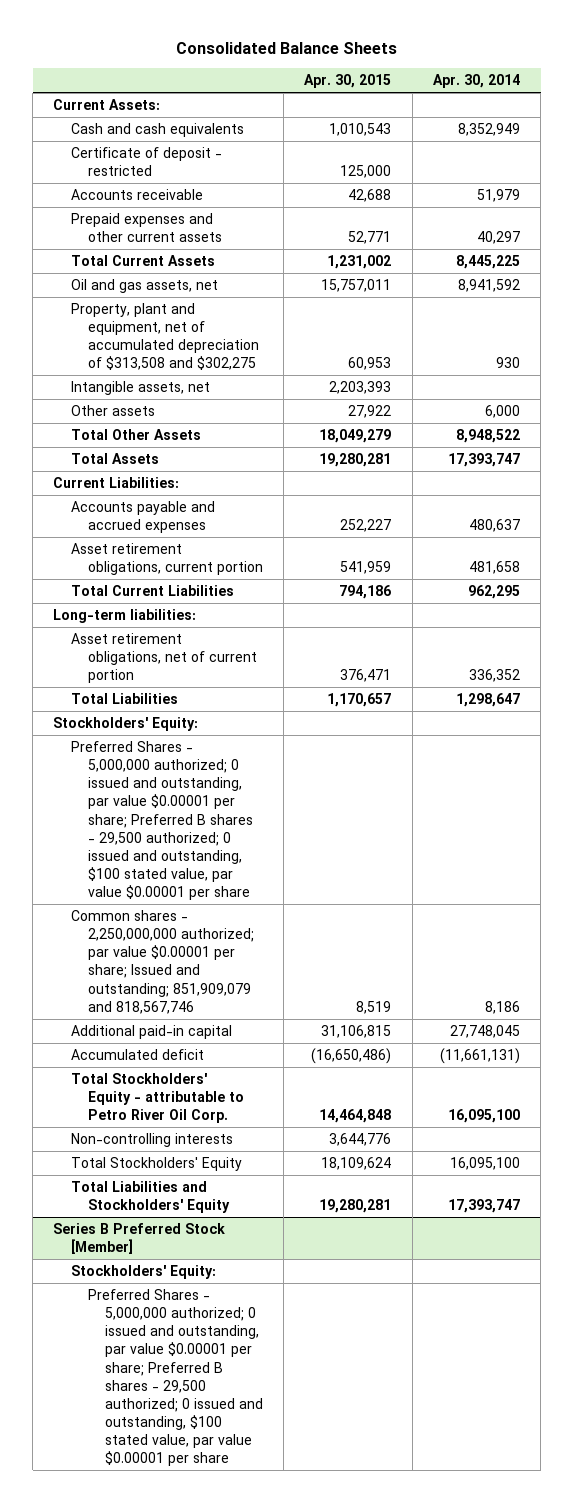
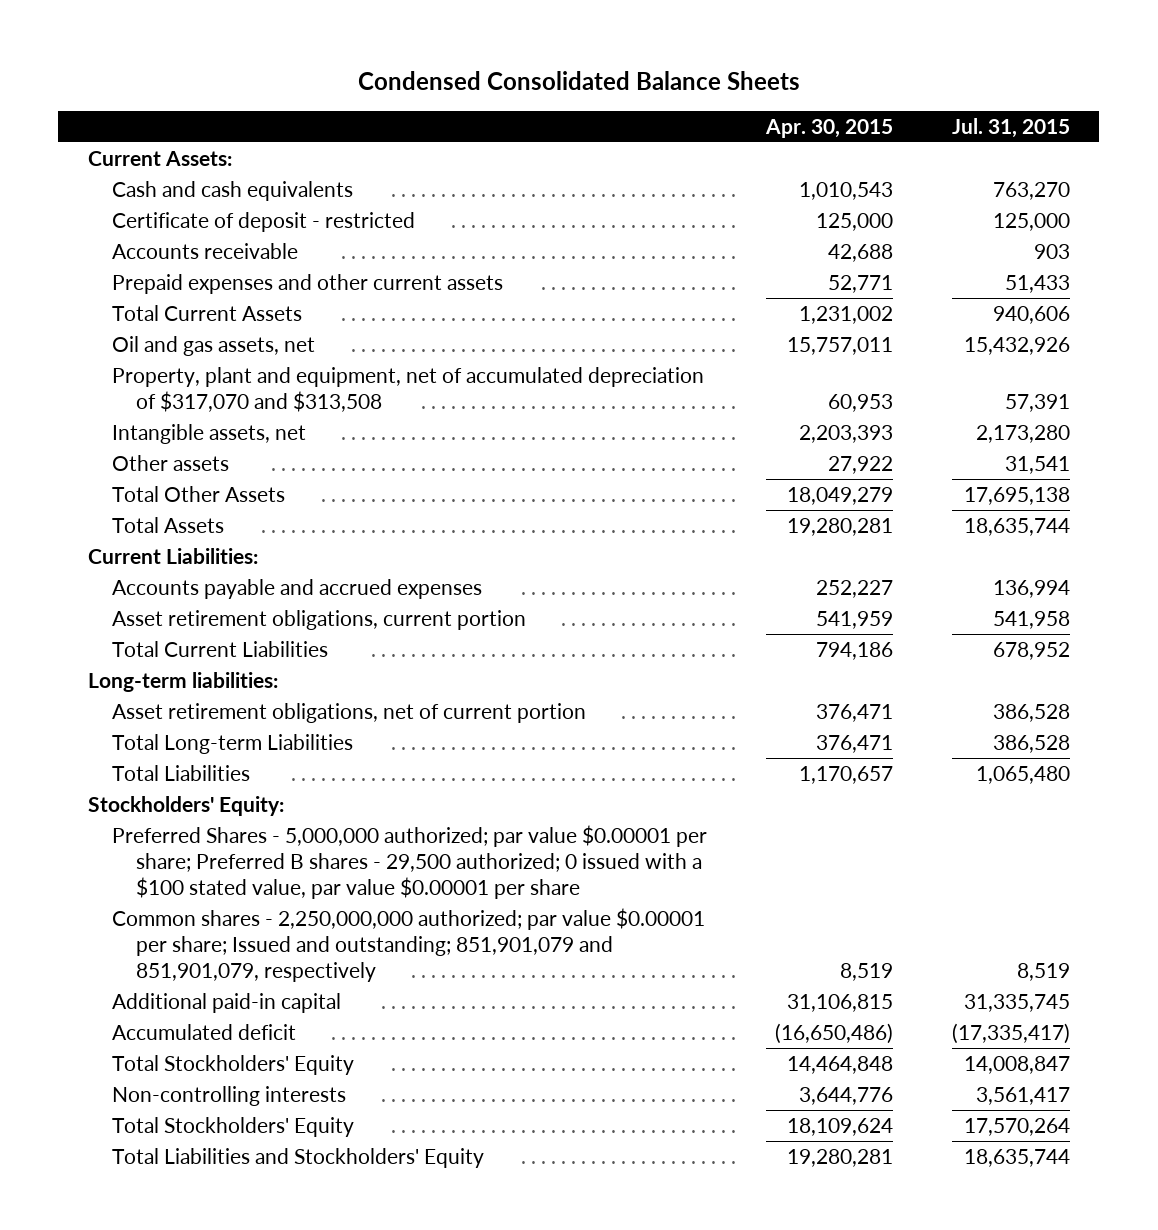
[175,42,397,55] Consolidated Balance Sheets -> [357,71,800,91] Condensed Consolidated Balance Sheets
[432,74,520,89] Apr. 30, 2014 -> none
none -> [951,117,1070,138] Jul. 31, 2015
[70,302,259,371] Property, plant and equipment, net of accumulated depreciation of $313,508 and $302,275 -> [112,366,705,413] Property, plant and equipment, net of accumulated depreciation of $317,070 and $313,508
none -> [112,733,354,754] Total Long-term Liabilities
[70,740,253,901] Preferred Shares - 5,000,000 authorized; 0 issued and outstanding, par value $0.00001 per share; Preferred B shares - 29,500 authorized; 0 issued and outstanding, $100 stated value, par value $0.00001 per share -> [112,824,708,900] Preferred Shares - 5,000,000 authorized; par value $0.00001 per share; Preferred B shares - 29,500 authorized; 0 issued with a $100 stated value, par value $0.00001 per share
[70,909,254,1014] Common shares - 2,250,000,000 authorized; par value $0.00001 per share; Issued and outstanding; 851,909,079 and 818,567,746 -> [112,907,706,983] Common shares - 2,250,000,000 authorized; par value $0.00001 per share; Issued and outstanding; 851,901,079 and 851,901,079, respectively
[70,1072,244,1124] Total Stockholders' Equity - attributable to Petro River Oil Corp. -> [112,1054,355,1075] Total Stockholders' Equity
[53,1222,226,1255] Series B Preferred Stock [Member] -> none
[70,1264,216,1279] Stockholders' Equity: -> none
[87,1288,264,1467] Preferred Shares - 5,000,000 authorized; 0 issued and outstanding, par value $0.00001 per share; Preferred B shares - 29,500 authorized; 0 issued and outstanding, $100 stated value, par value $0.00001 per share -> none

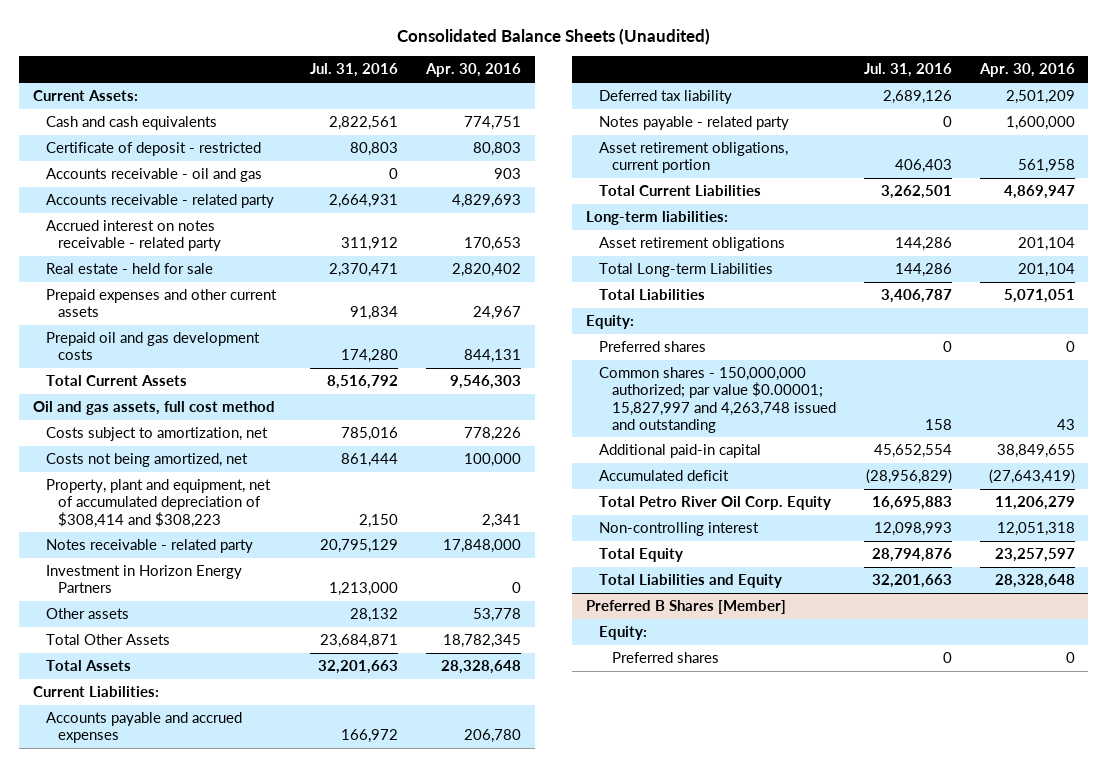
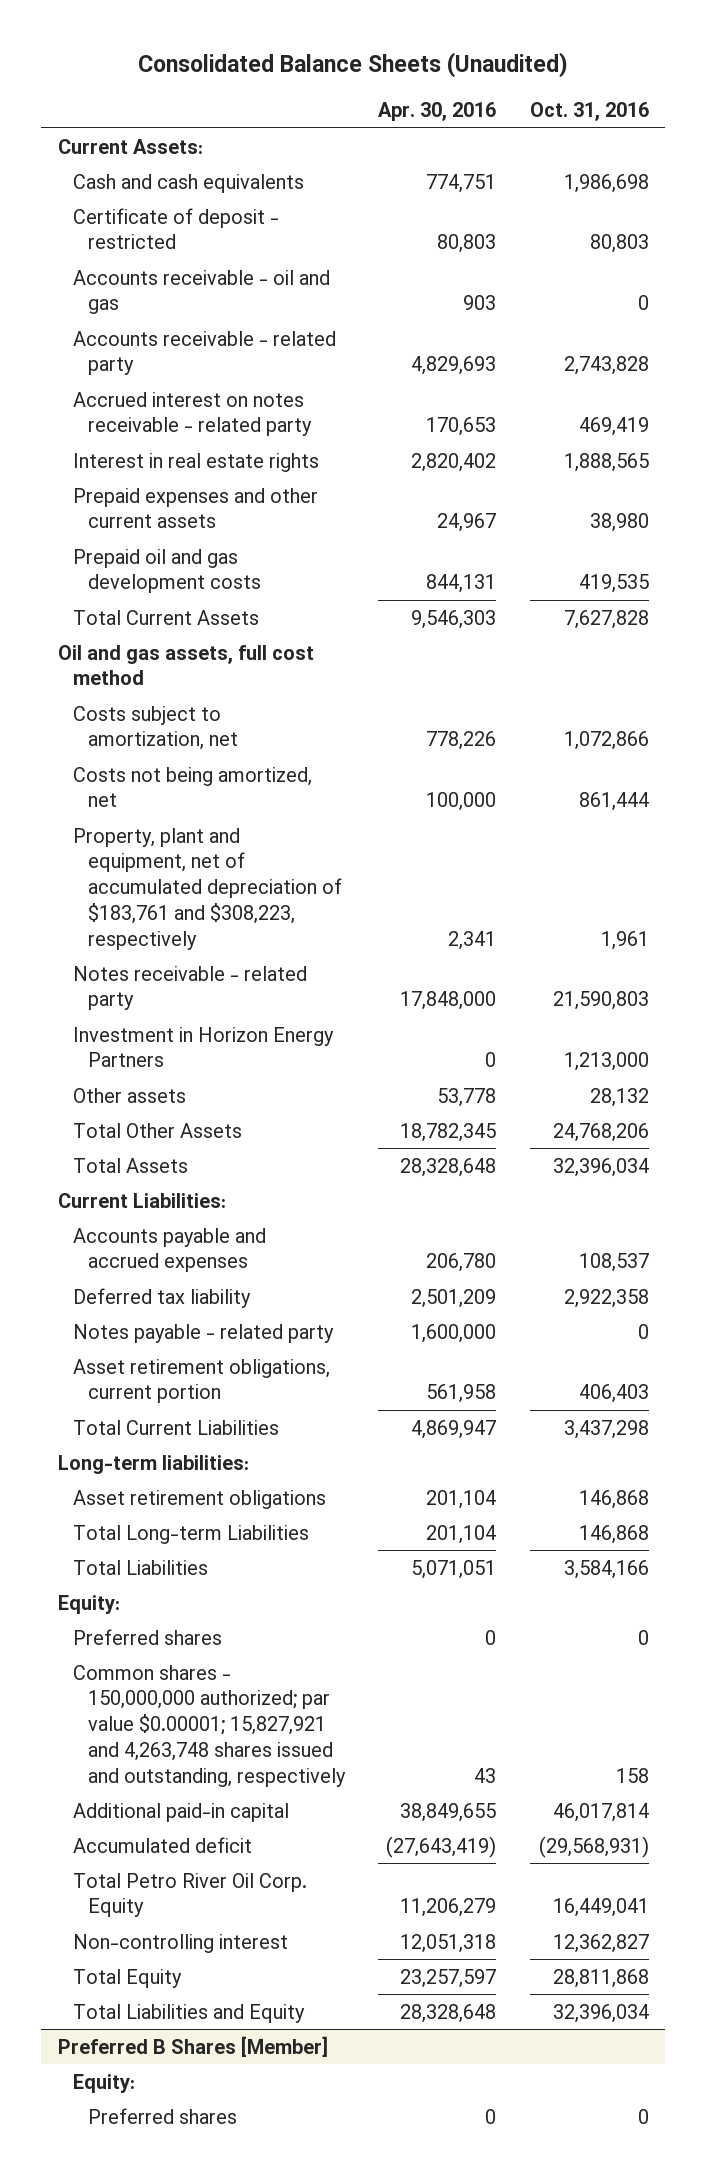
[310,63,399,78] Jul. 31, 2016 -> none
none -> [529,102,649,122] Oct. 31, 2016
[45,263,213,275] Real estate - held for sale -> [72,452,319,472] Interest in real estate rights
[45,479,271,528] Property, plant and equipment, net of accumulated depreciation of $308,414 and $308,223 -> [72,827,342,950] Property, plant and equipment, net of accumulated depreciation of $183,761 and $308,223, respectively
[598,367,836,433] Common shares - 150,000,000 authorized; par value $0.00001; 15,827,997 and 4,263,748 issued and outstanding -> [72,1664,346,1787] Common shares - 150,000,000 authorized; par value $0.00001; 15,827,921 and 4,263,748 shares issued and outstanding, respectively

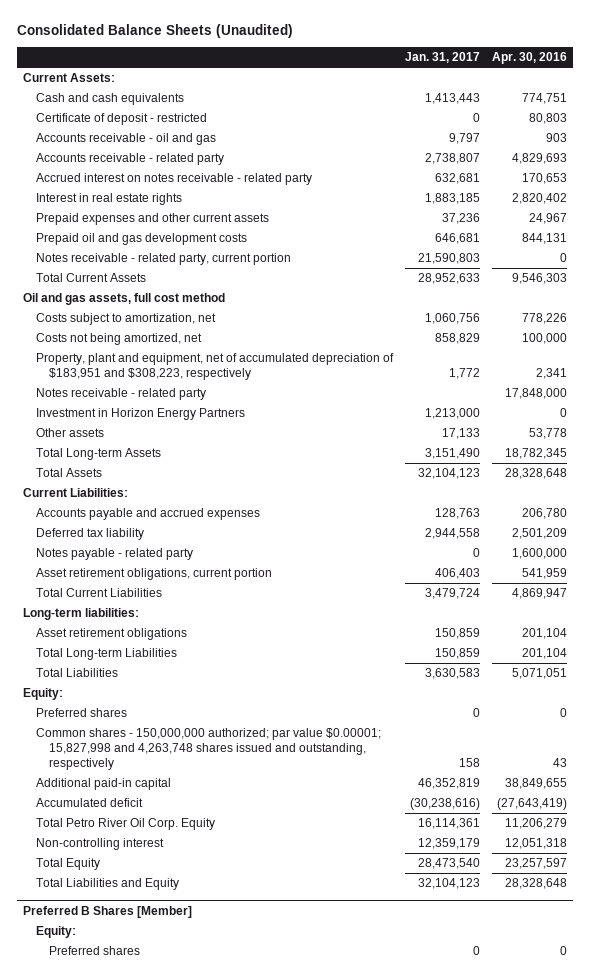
[529,102,649,122] Oct. 31, 2016 -> none
none -> [405,52,481,64] Jan. 31, 2017
none -> [35,253,291,266] Notes receivable - related party, current portion
[72,827,342,950] Property, plant and equipment, net of accumulated depreciation of $183,761 and $308,223, respectively -> [35,353,394,381] Property, plant and equipment, net of accumulated depreciation of $183,951 and $308,223, respectively
[72,1122,242,1138] Total Other Assets -> [35,448,161,461] Total Long-term Assets
[426,1384,497,1404] 561,958 -> [522,568,568,580] 541,959
[72,1664,346,1787] Common shares - 150,000,000 authorized; par value $0.00001; 15,827,921 and 4,263,748 shares issued and outstanding, respectively -> [35,728,381,770] Common shares - 150,000,000 authorized; par value $0.00001; 15,827,998 and 4,263,748 shares issued and outstanding, respectively

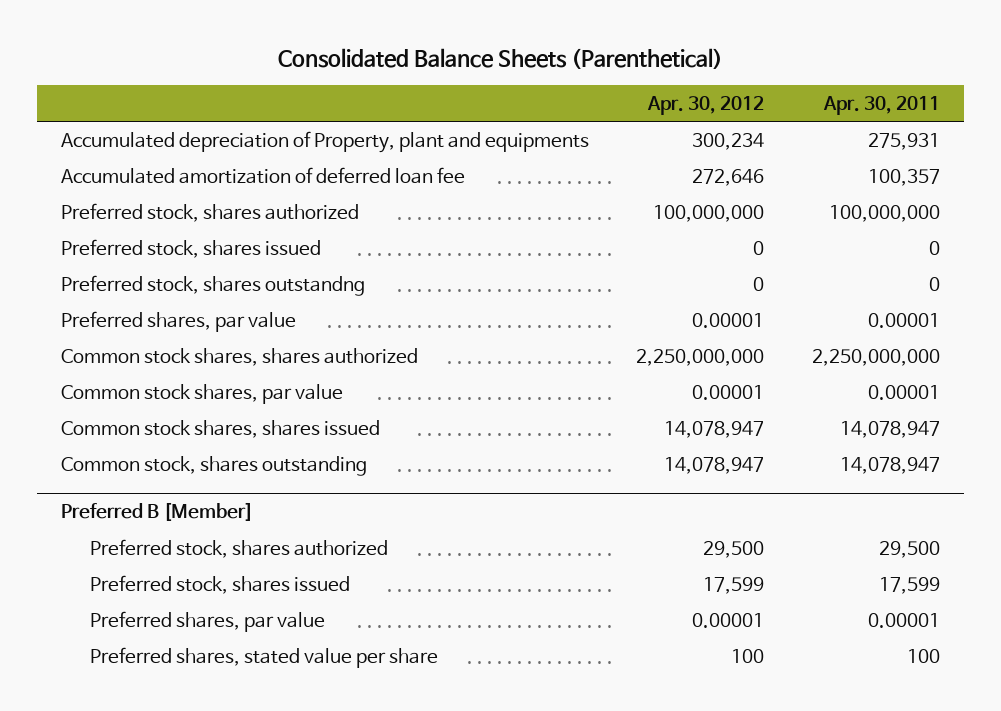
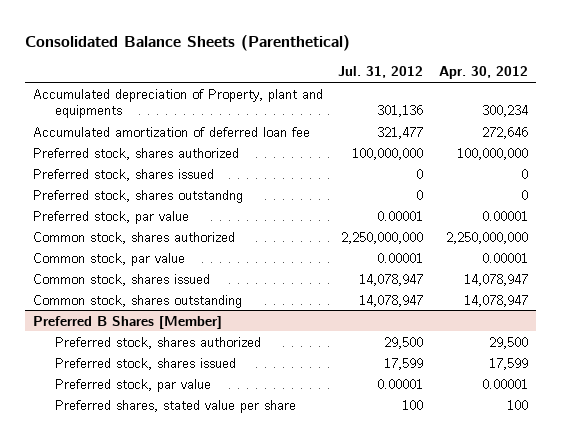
[823,96,941,116] Apr. 30, 2011 -> none
none -> [338,66,424,79] Jul. 31, 2012
[60,310,296,332] Preferred shares, par value -> [32,210,189,224] Preferred stock, par value
[60,347,418,366] Common stock shares, shares authorized -> [32,231,235,244] Common stock, shares authorized
[60,383,343,404] Common stock shares, par value -> [32,252,185,266] Common stock, par value
[60,419,380,438] Common stock shares, shares issued -> [32,273,210,286] Common stock, shares issued
[60,502,253,522] Preferred B [Member] -> [32,315,222,329] Preferred B Shares [Member]
[90,610,326,632] Preferred shares, par value -> [55,378,212,392] Preferred stock, par value

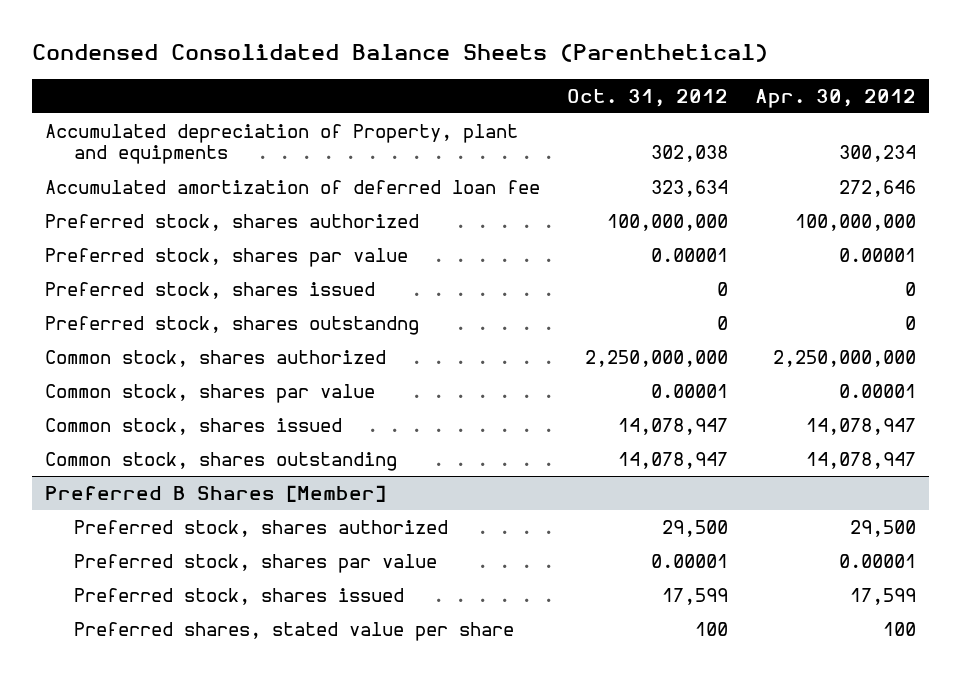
[24,34,350,51] Consolidated Balance Sheets (Parenthetical) -> [32,44,769,63] Condensed Consolidated Balance Sheets (Parenthetical)
[338,66,424,79] Jul. 31, 2012 -> none
none -> [566,88,728,107] Oct. 31, 2012
none -> [45,247,409,267] Preferred stock, shares par value
[32,210,189,224] Preferred stock, par value -> none
[32,252,185,266] Common stock, par value -> [45,383,376,403] Common stock, shares par value
none -> [74,553,438,573] Preferred stock, shares par value
[55,378,212,392] Preferred stock, par value -> none

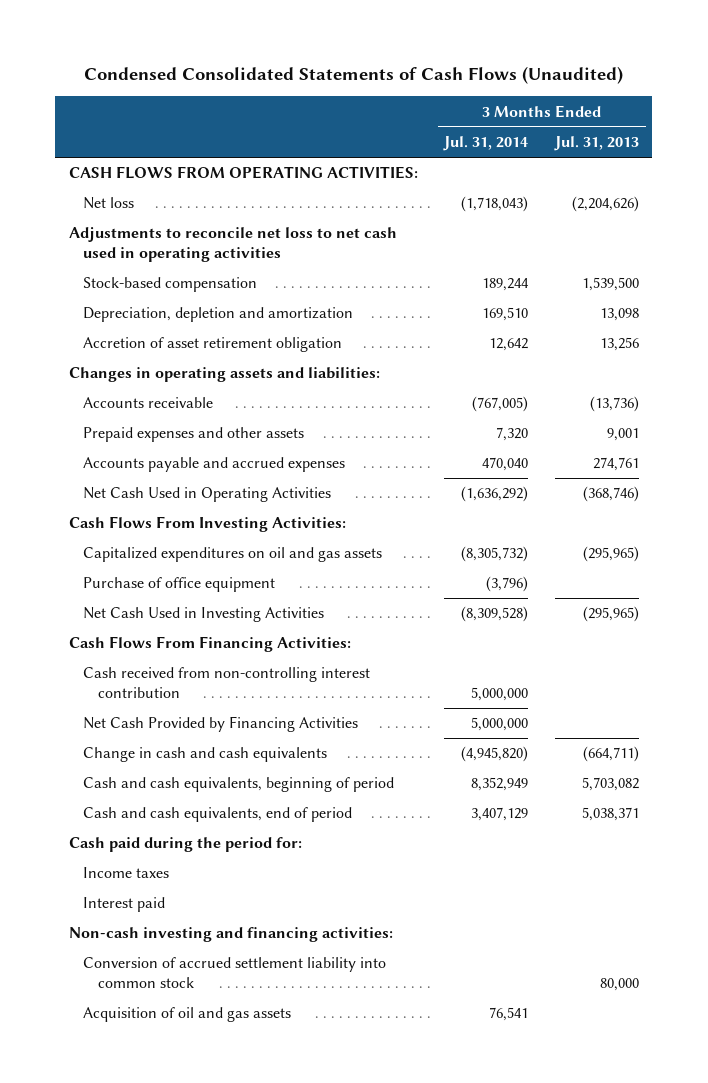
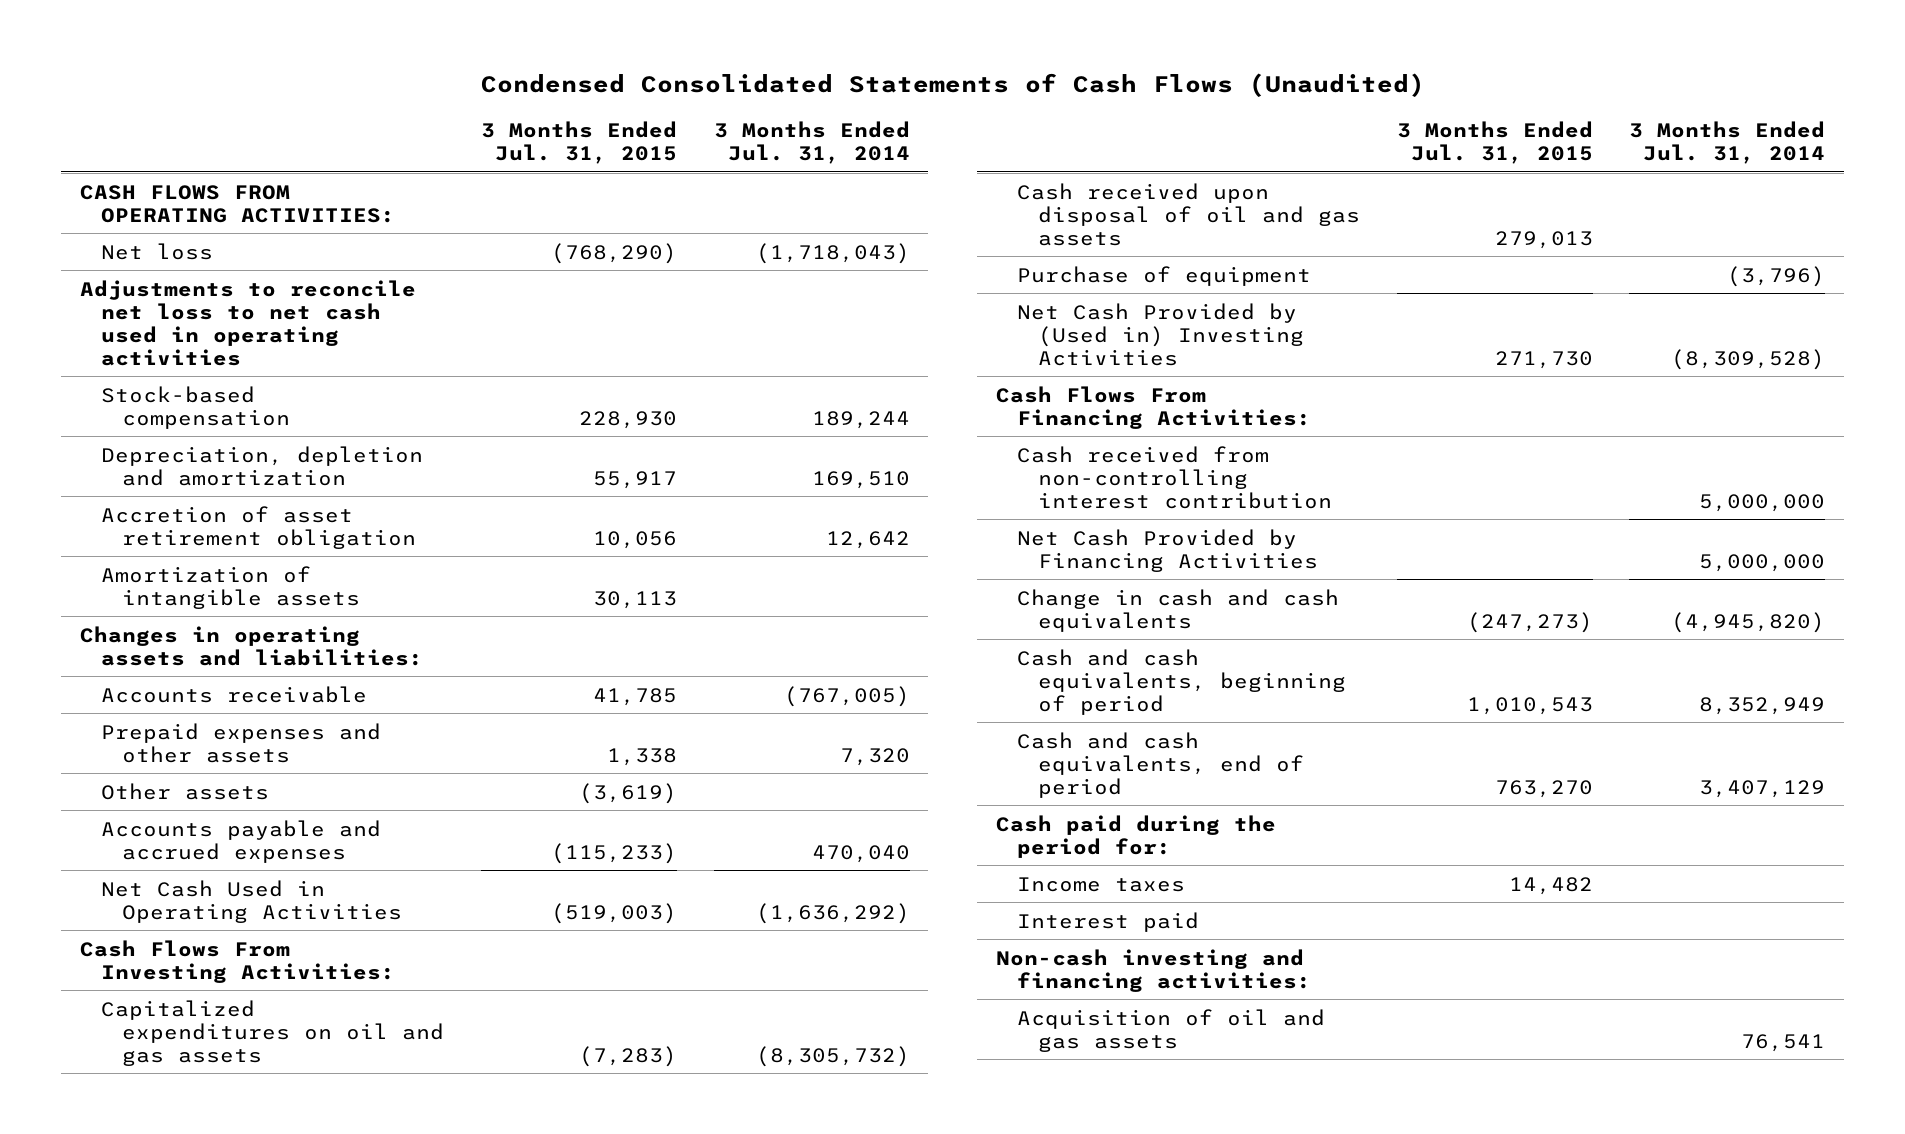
[554,136,640,152] Jul. 31, 2013 -> none
none -> [480,121,677,165] 3 Months Ended Jul. 31, 2015
none -> [100,565,361,609] Amortization of intangible assets
none -> [100,782,269,800] Other assets
none -> [1016,182,1360,246] Cash received upon disposal of oil and gas assets
[83,577,276,593] Purchase of office equipment -> [1016,265,1311,286] Purchase of equipment
[83,607,325,623] Net Cash Used in Investing Activities -> [1016,302,1304,366] Net Cash Provided by (Used in) Investing Activities
[83,957,387,989] Conversion of accrued settlement liability into common stock -> none

